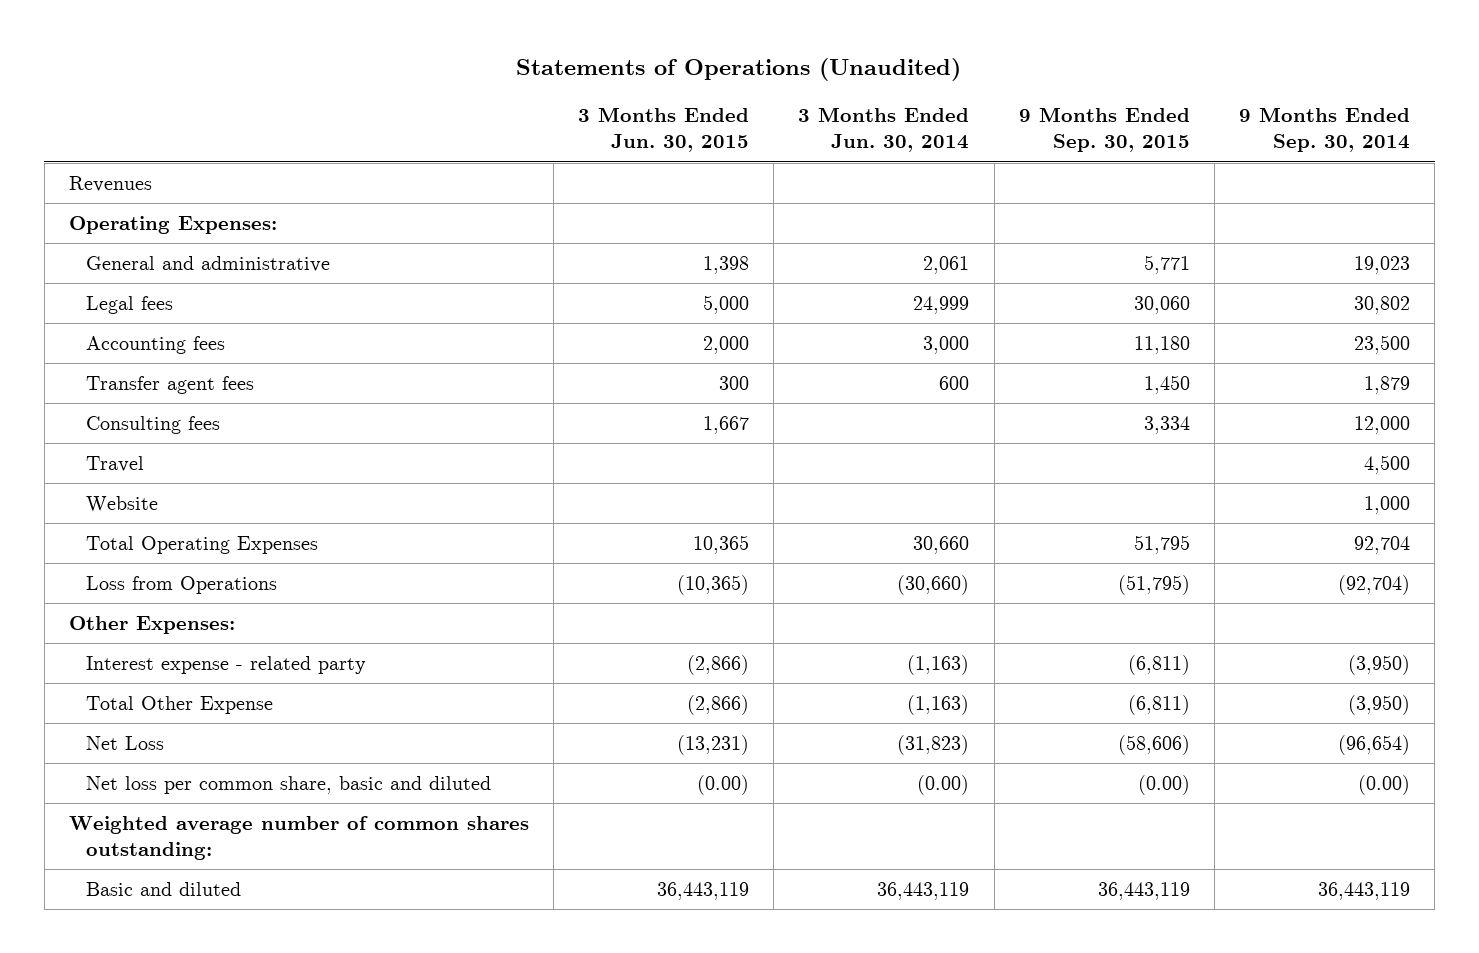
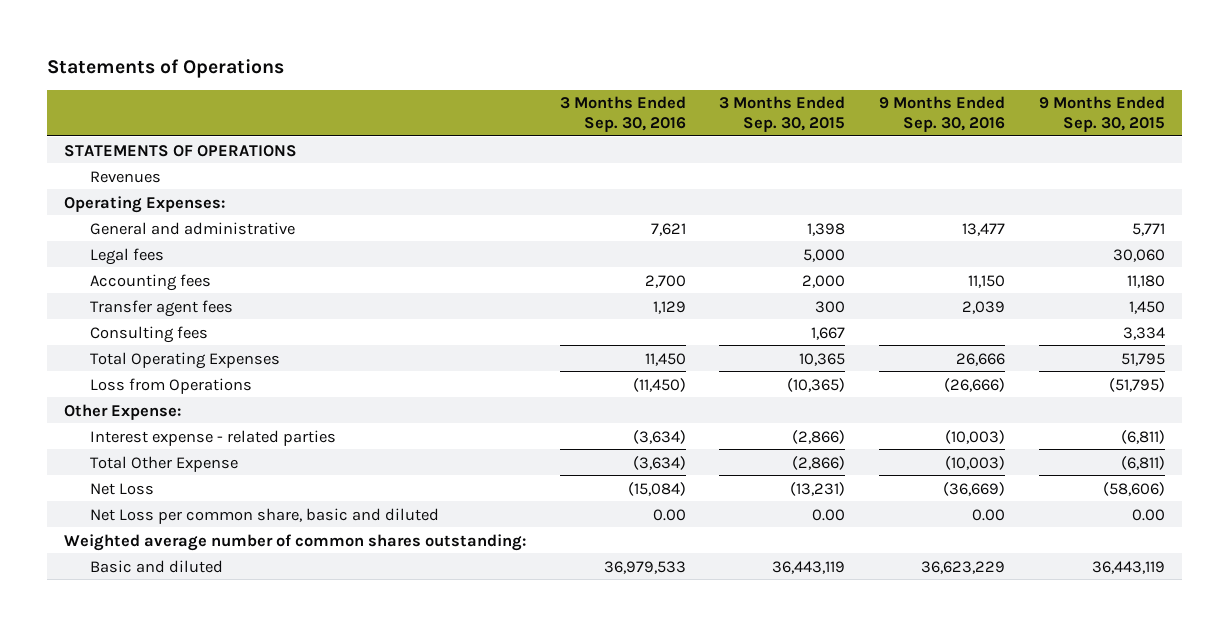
[516,58,962,82] Statements of Operations (Unaudited) -> [46,58,284,78] Statements of Operations
[578,107,750,153] 3 Months Ended Jun. 30, 2015 -> none
[798,107,970,153] 3 Months Ended Jun. 30, 2014 -> none
[1239,107,1411,153] 9 Months Ended Sep. 30, 2014 -> none
none -> [559,96,686,132] 3 Months Ended Sep. 30, 2016
none -> [719,96,846,132] 3 Months Ended Sep. 30, 2015
none -> [878,96,1005,132] 9 Months Ended Sep. 30, 2016
none -> [63,144,297,157] STATEMENTS OF OPERATIONS
[86,455,145,472] Travel -> none
[86,495,159,513] Website -> none
[68,615,235,634] Other Expenses: -> [63,403,181,420] Other Expense:
[86,655,367,674] Interest expense - related party -> [89,429,336,446] Interest expense - related parties
[86,775,492,794] Net loss per common share, basic and diluted -> [89,507,439,524] Net Loss per common share, basic and diluted
[1137,774,1190,795] (0.00) -> [1131,508,1165,521] 0.00

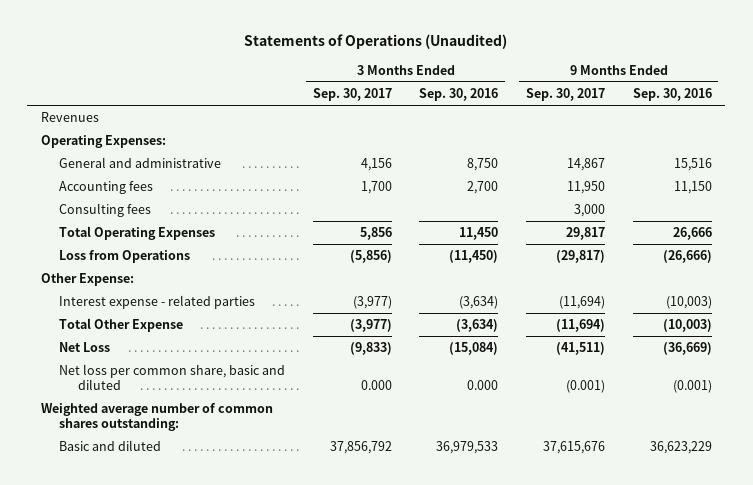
[46,58,284,78] Statements of Operations -> [244,34,508,50] Statements of Operations (Unaudited)
[719,96,846,132] 3 Months Ended Sep. 30, 2015 -> none
[1038,96,1165,132] 9 Months Ended Sep. 30, 2015 -> none
none -> [312,88,392,102] Sep. 30, 2017
none -> [526,88,606,102] Sep. 30, 2017
[63,144,297,157] STATEMENTS OF OPERATIONS -> none
[89,247,164,265] Legal fees -> none
[650,222,686,236] 7,621 -> [467,158,499,172] 8,750
[961,222,1005,236] 13,477 -> [673,158,712,172] 15,516
[89,299,233,317] Transfer agent fees -> none
[89,507,439,524] Net Loss per common share, basic and diluted -> [59,364,286,391] Net loss per common share, basic and diluted
[652,508,686,521] 0.00 -> [467,380,499,391] 0.000
[971,508,1005,521] 0.00 -> [672,380,712,394] (0.001)

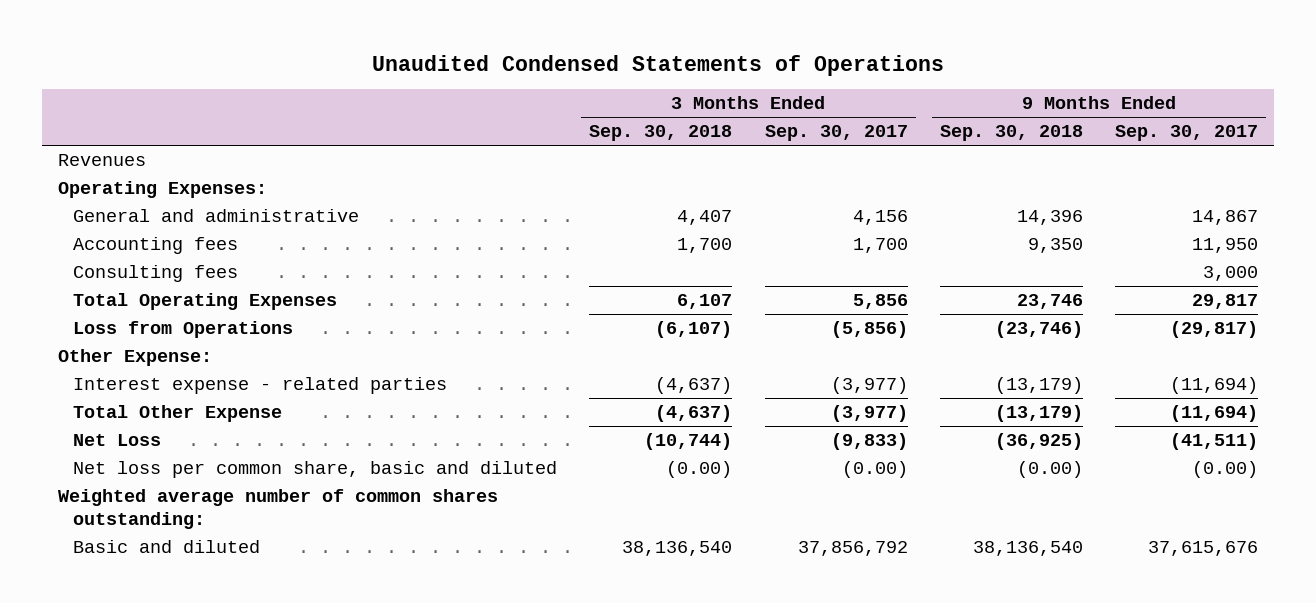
[244,34,508,50] Statements of Operations (Unaudited) -> [372,54,945,76] Unaudited Condensed Statements of Operations
[419,88,499,102] Sep. 30, 2016 -> none
[632,88,712,102] Sep. 30, 2016 -> none
none -> [589,125,733,142] Sep. 30, 2018
none -> [939,125,1083,142] Sep. 30, 2018
[360,380,392,391] 0.000 -> [841,461,908,479] (0.00)
[566,380,606,394] (0.001) -> [1192,461,1259,479] (0.00)

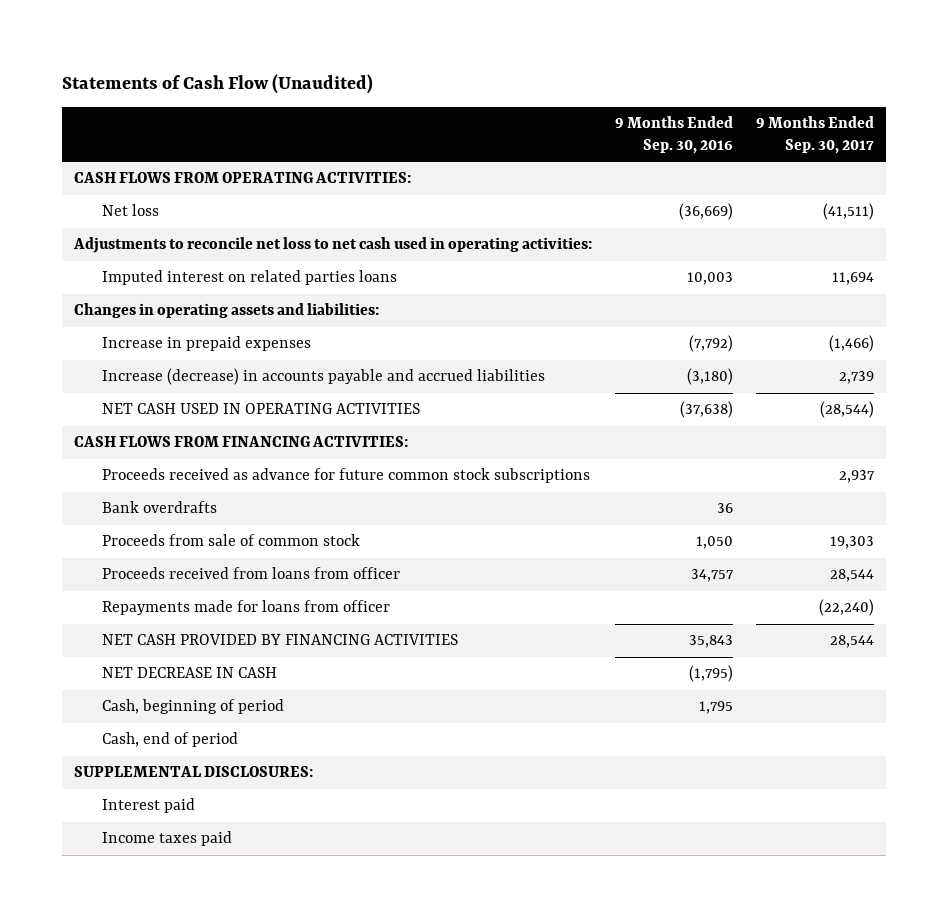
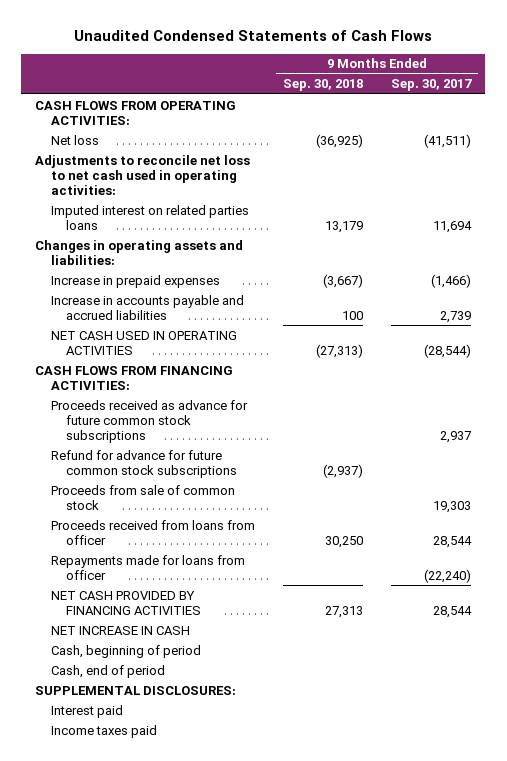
[61,74,373,95] Statements of Cash Flow (Unaudited) -> [74,30,433,42] Unaudited Condensed Statements of Cash Flows
[614,116,733,154] 9 Months Ended Sep. 30, 2016 -> none
none -> [282,79,363,92] Sep. 30, 2018
[101,368,545,386] Increase (decrease) in accounts payable and accrued liabilities -> [50,294,244,320] Increase in accounts payable and accrued liabilities
[101,501,217,514] Bank overdrafts -> none
none -> [50,449,237,478] Refund for advance for future common stock subscriptions
[101,667,277,679] NET DECREASE IN CASH -> [50,625,190,635] NET INCREASE IN CASH

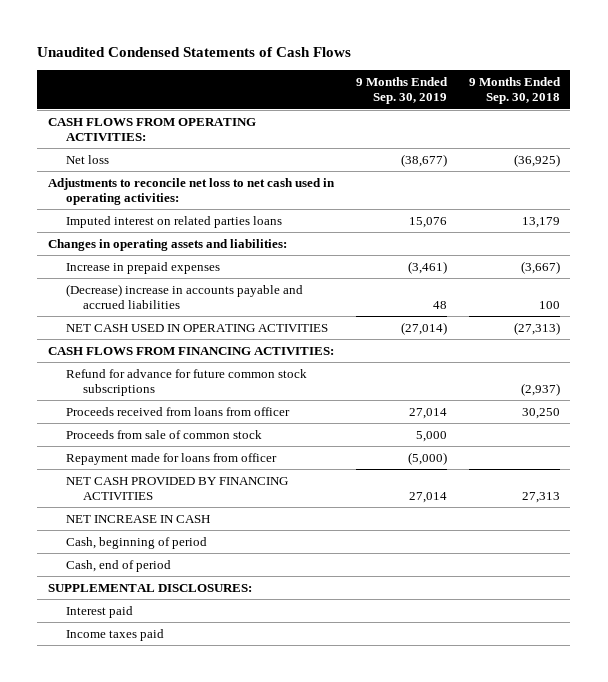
[391,79,473,92] Sep. 30, 2017 -> none
none -> [355,77,448,105] 9 Months Ended Sep. 30, 2019
[50,294,244,320] Increase in accounts payable and accrued liabilities -> [65,283,303,309] (Decrease) increase in accounts payable and accrued liabilities
[50,399,248,443] Proceeds received as advance for future common stock subscriptions -> none
[50,484,235,510] Proceeds from sale of common stock -> [65,429,262,439] Proceeds from sale of common stock
[50,554,245,580] Repayments made for loans from officer -> [65,452,277,465] Repayment made for loans from officer

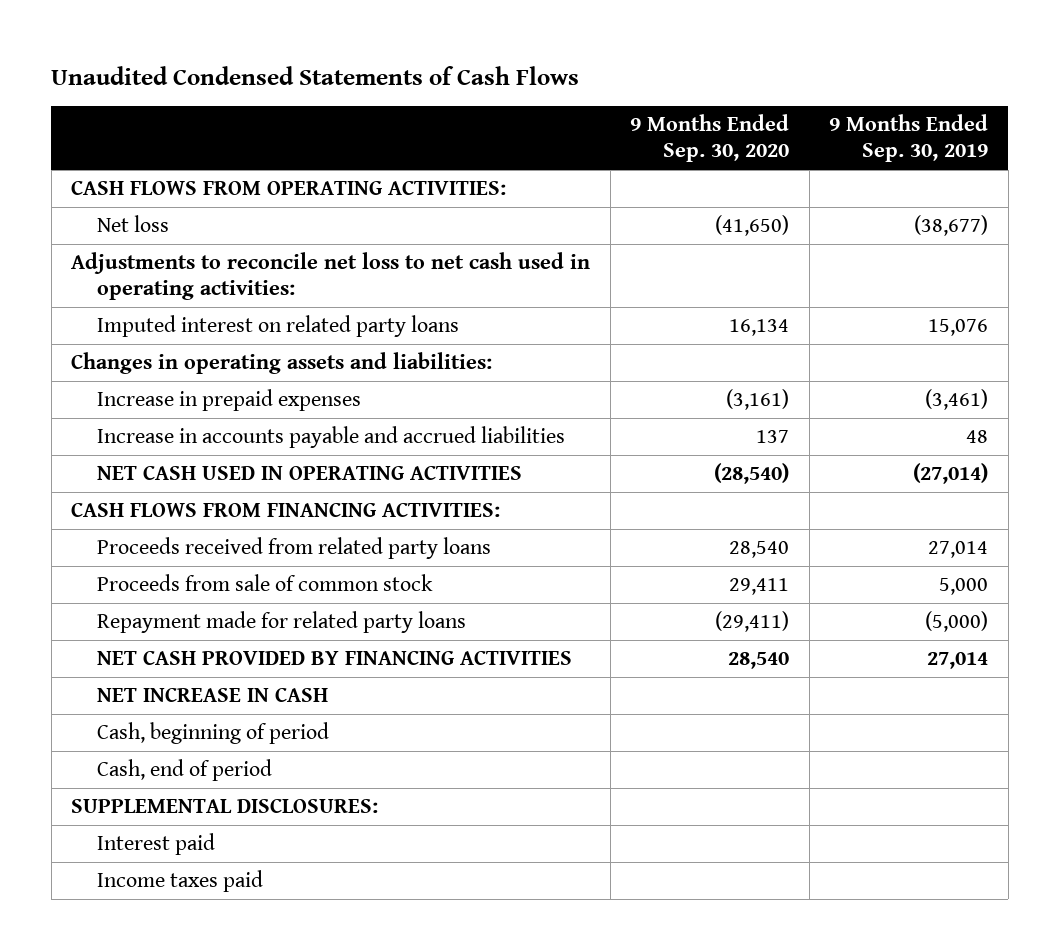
[468,77,561,105] 9 Months Ended Sep. 30, 2018 -> none
none -> [630,114,790,162] 9 Months Ended Sep. 30, 2020
[65,215,282,228] Imputed interest on related parties loans -> [96,315,459,338] Imputed interest on related party loans
[65,283,303,309] (Decrease) increase in accounts payable and accrued liabilities -> [96,426,565,449] Increase in accounts payable and accrued liabilities
[65,368,307,396] Refund for advance for future common stock subscriptions -> none
[65,406,290,416] Proceeds received from loans from officer -> [96,537,491,560] Proceeds received from related party loans
[65,452,277,465] Repayment made for loans from officer -> [96,611,466,634] Repayment made for related party loans

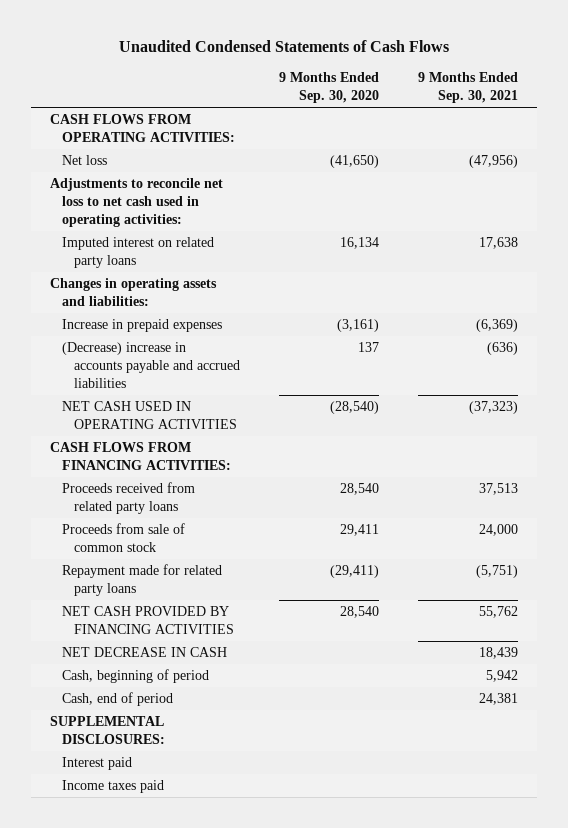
[829,114,989,162] 9 Months Ended Sep. 30, 2019 -> none
none -> [417,72,518,104] 9 Months Ended Sep. 30, 2021
[96,426,565,449] Increase in accounts payable and accrued liabilities -> [62,342,241,388] (Decrease) increase in accounts payable and accrued liabilities
[96,687,328,703] NET INCREASE IN CASH -> [62,647,228,658] NET DECREASE IN CASH

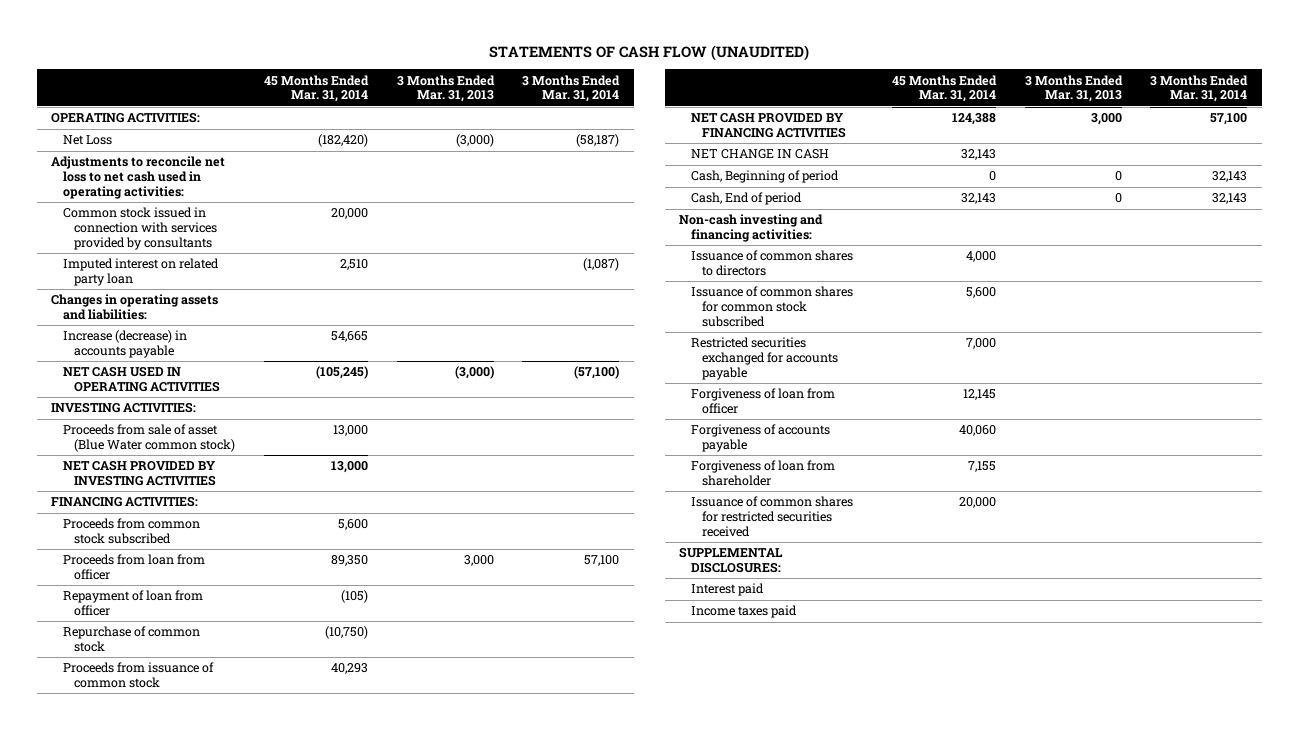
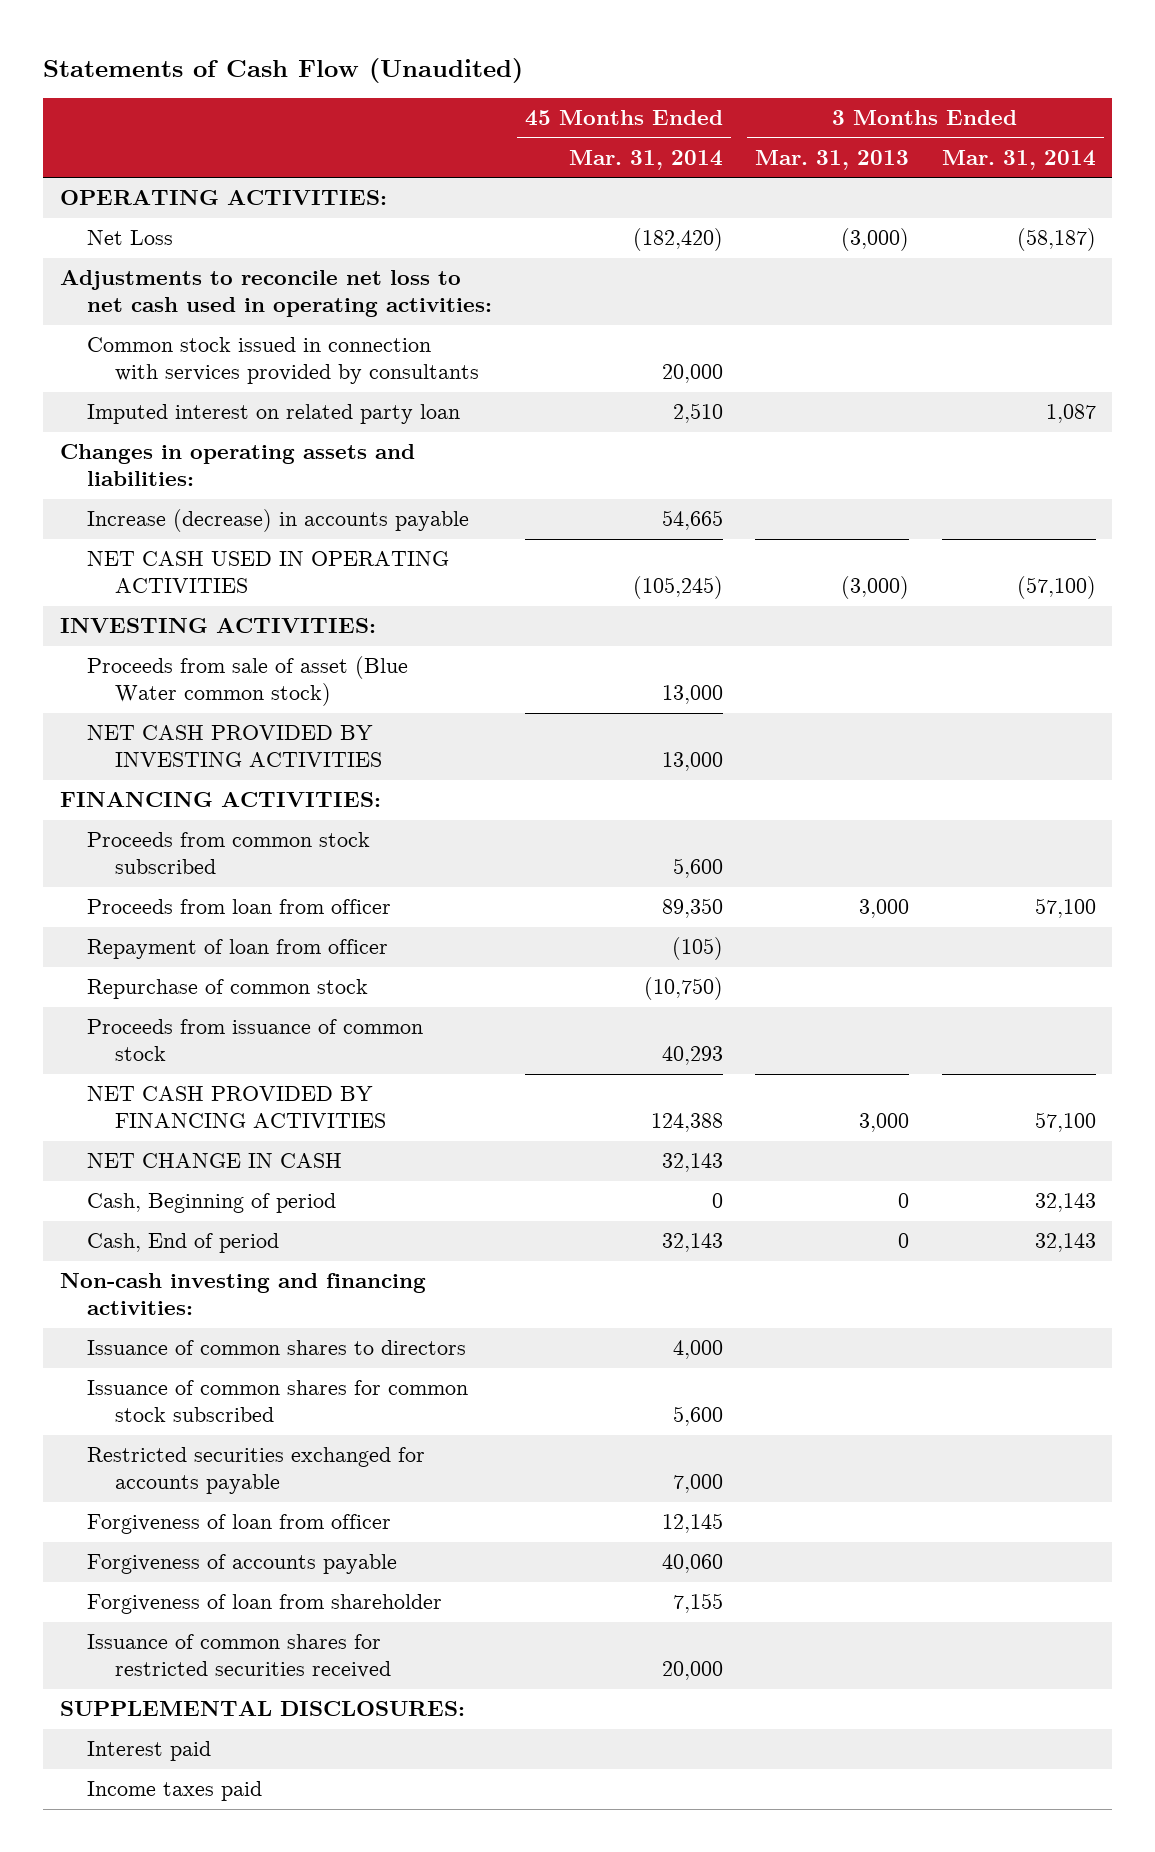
[489,44,810,61] STATEMENTS OF CASH FLOW (UNAUDITED) -> [43,57,524,83] Statements of Cash Flow (Unaudited)
[583,258,620,272] (1,087) -> [1045,404,1096,424] 1,087

